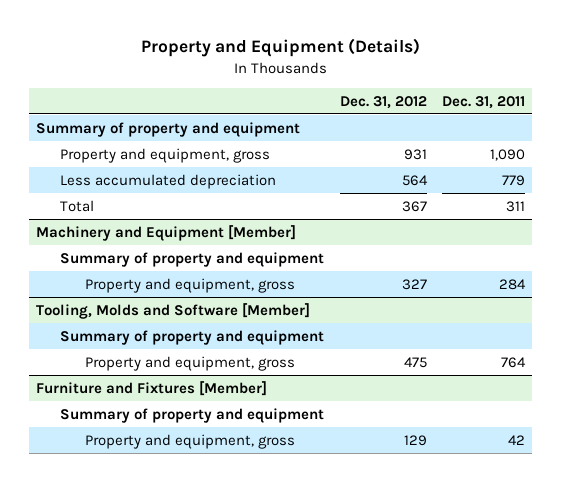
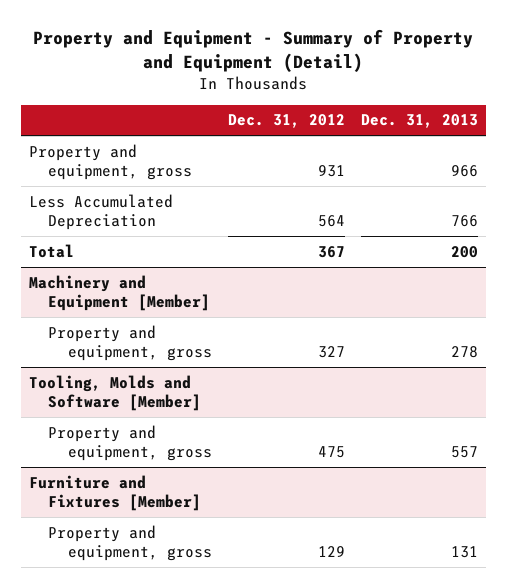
[140,38,420,58] Property and Equipment (Details) -> [33,29,474,73] Property and Equipment - Summary of Property and Equipment (Detail)
[441,95,525,109] Dec. 31, 2011 -> none
none -> [361,114,479,129] Dec. 31, 2013
[36,121,301,137] Summary of property and equipment -> none
[60,173,277,189] Less accumulated depreciation -> [28,193,173,230] Less Accumulated Depreciation
[60,251,325,267] Summary of property and equipment -> none
[60,329,325,345] Summary of property and equipment -> none
[60,407,325,423] Summary of property and equipment -> none

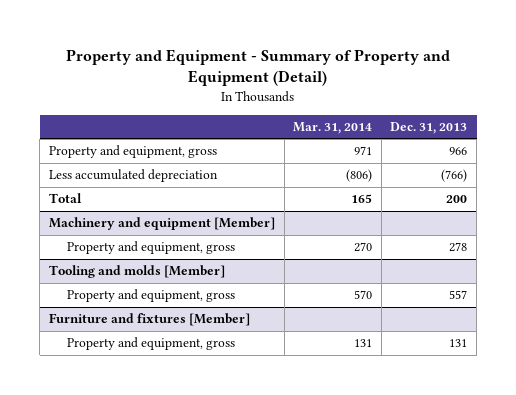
[227,114,345,129] Dec. 31, 2012 -> none
none -> [293,122,373,135] Mar. 31, 2014
[28,193,173,230] Less Accumulated Depreciation -> [48,169,218,183] Less accumulated depreciation
[451,214,479,227] 766 -> [441,169,468,183] (766)
[28,274,211,311] Machinery and Equipment [Member] -> [48,217,275,231] Machinery and equipment [Member]
[28,374,202,411] Tooling, Molds and Software [Member] -> [48,265,225,279] Tooling and molds [Member]
[28,474,202,511] Furniture and Fixtures [Member] -> [48,313,250,327] Furniture and fixtures [Member]

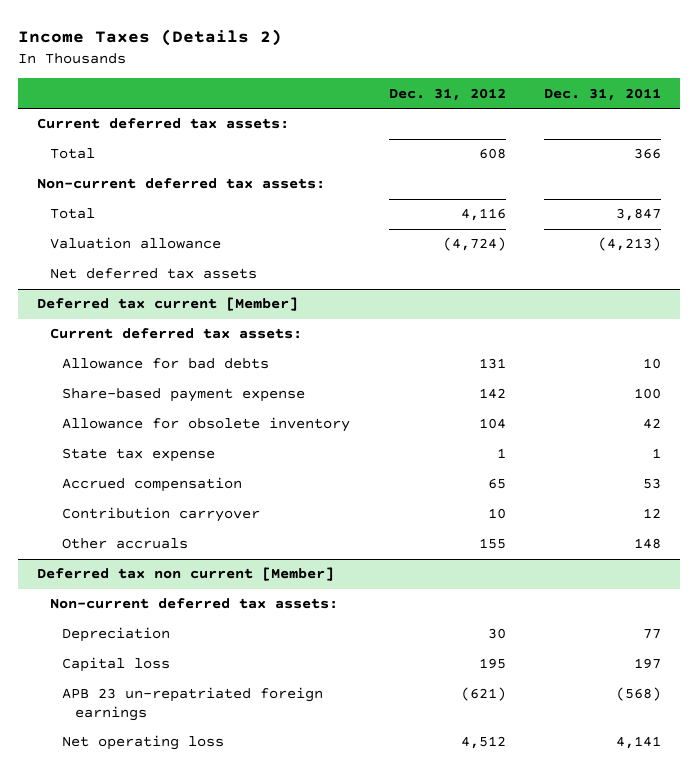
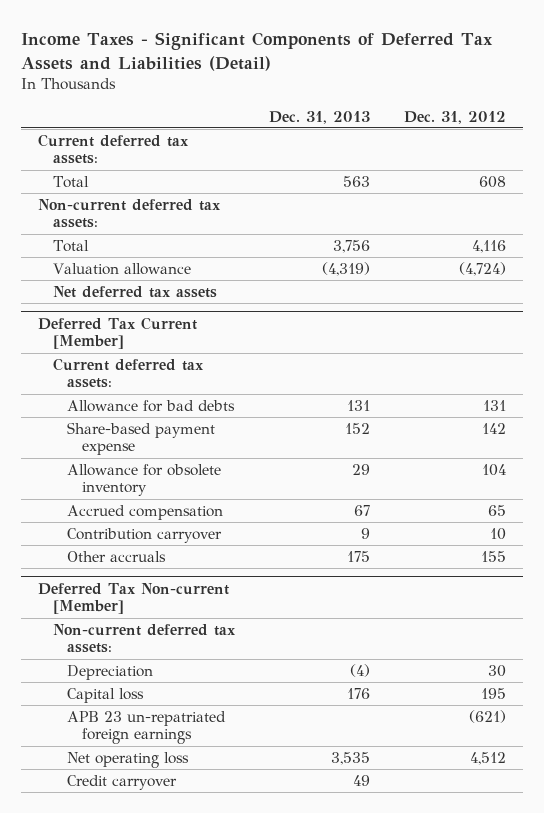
[18,29,283,47] Income Taxes (Details 2) -> [21,31,494,71] Income Taxes - Significant Components of Deferred Tax Assets and Liabilities (Detail)
[544,87,662,101] Dec. 31, 2011 -> none
none -> [268,110,370,124] Dec. 31, 2013
[37,297,299,312] Deferred tax current [Member] -> [38,316,198,350] Deferred Tax Current [Member]
[62,448,216,463] State tax expense -> none
[37,567,335,582] Deferred tax non current [Member] -> [38,582,230,615] Deferred Tax Non-current [Member]
none -> [67,774,178,790] Credit carryover

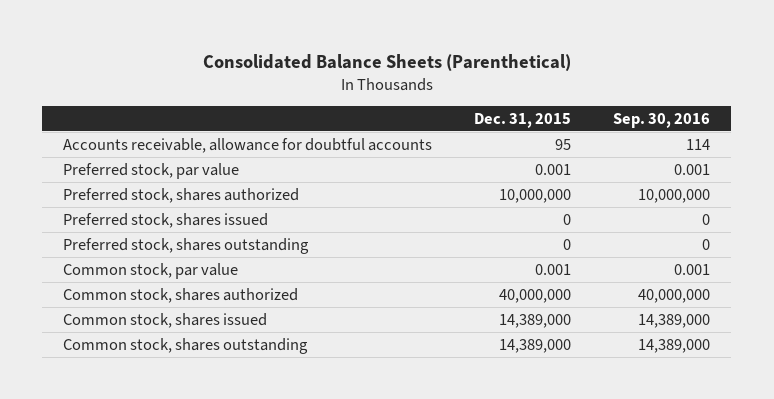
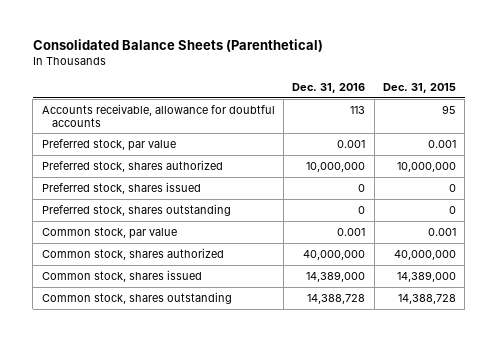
[613,112,711,128] Sep. 30, 2016 -> none
none -> [292,83,366,94] Dec. 31, 2016
[499,338,572,353] 14,389,000 -> [397,293,456,304] 14,388,728

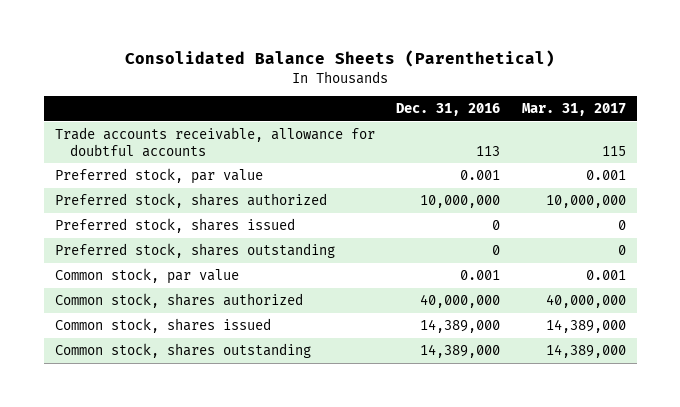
[382,83,456,94] Dec. 31, 2015 -> none
none -> [521,103,626,117] Mar. 31, 2017
[41,103,275,127] Accounts receivable, allowance for doubtful accounts -> [54,127,375,157] Trade accounts receivable, allowance for doubtful accounts
[307,293,366,304] 14,388,728 -> [420,344,501,359] 14,389,000

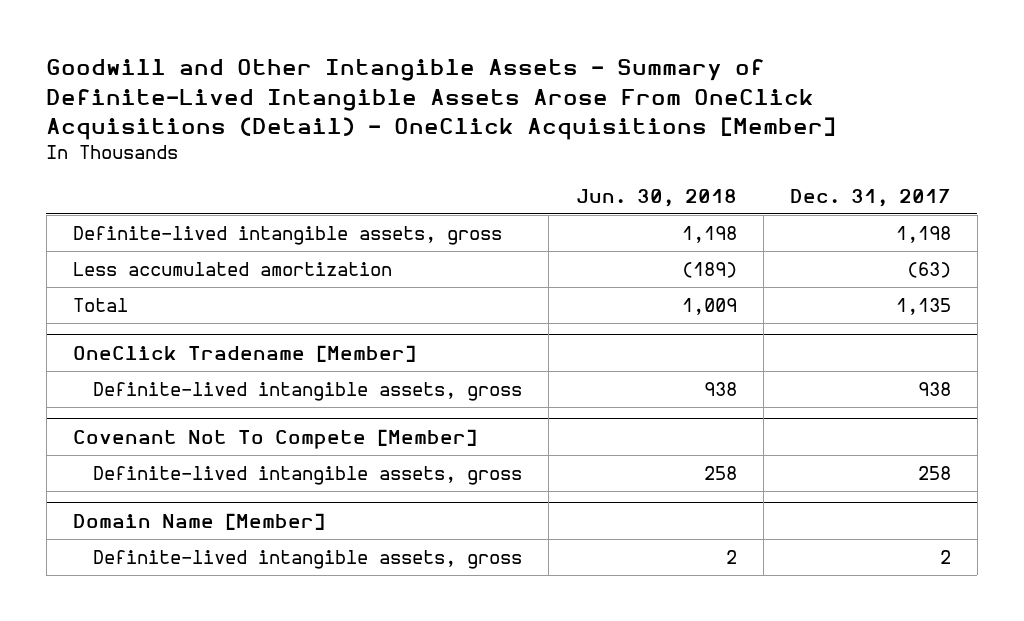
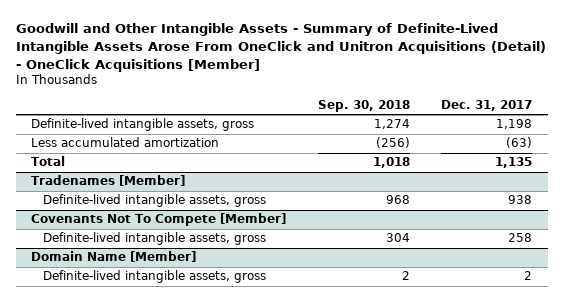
[46,59,837,140] Goodwill and Other Intangible Assets - Summary of Definite-Lived Intangible Assets Arose From OneClick Acquisitions (Detail) - OneClick Acquisitions [Member] -> [15,23,546,72] Goodwill and Other Intangible Assets - Summary of Definite-Lived Intangible Assets Arose From OneClick and Unitron Acquisitions (Detail) - OneClick Acquisitions [Member]
[575,188,737,207] Jun. 30, 2018 -> none
none -> [317,99,410,112] Sep. 30, 2018
[73,344,417,362] OneClick Tradename [Member] -> [31,175,186,187] Tradenames [Member]
[73,428,478,449] Covenant Not To Compete [Member] -> [31,213,287,227] Covenants Not To Compete [Member]

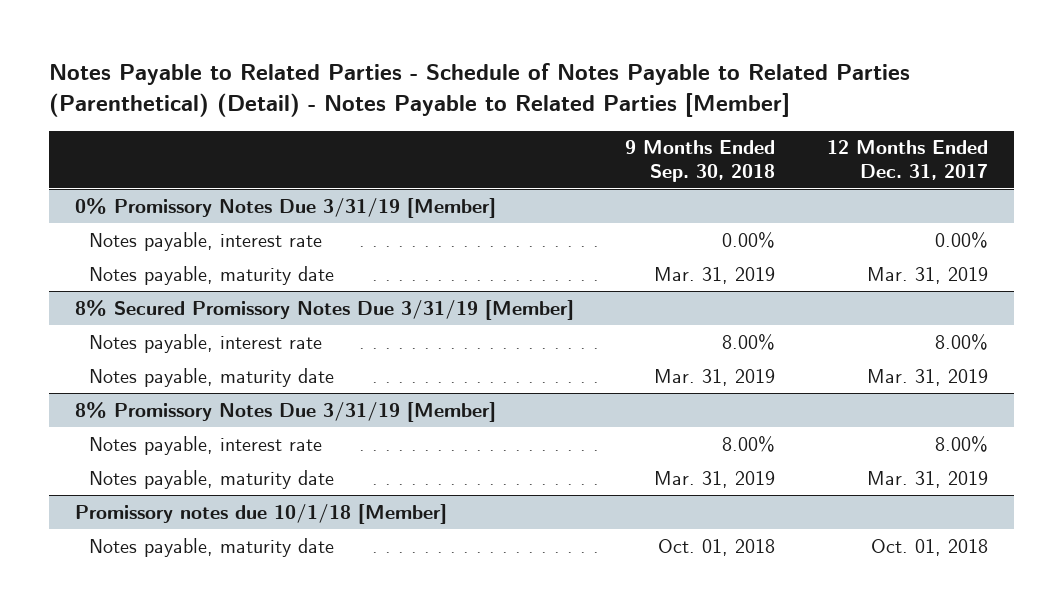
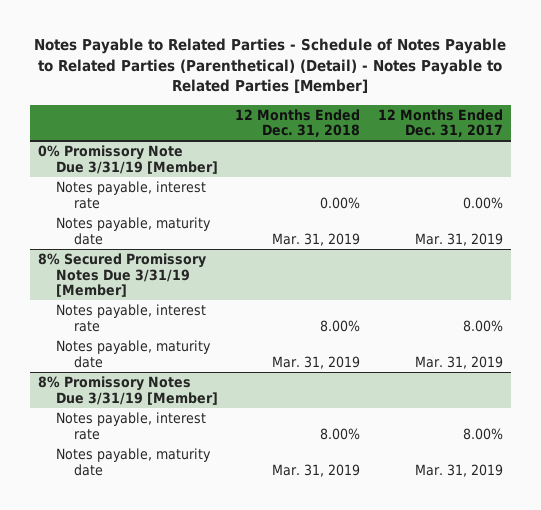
[625,140,776,182] 9 Months Ended Sep. 30, 2018 -> none
none -> [235,108,361,138] 12 Months Ended Dec. 31, 2018
[74,197,496,218] 0% Promissory Notes Due 3/31/19 [Member] -> [38,144,218,174] 0% Promissory Note Due 3/31/19 [Member]
[74,503,447,524] Promissory notes due 10/1/18 [Member] -> none
[88,537,334,557] Notes payable, maturity date -> none

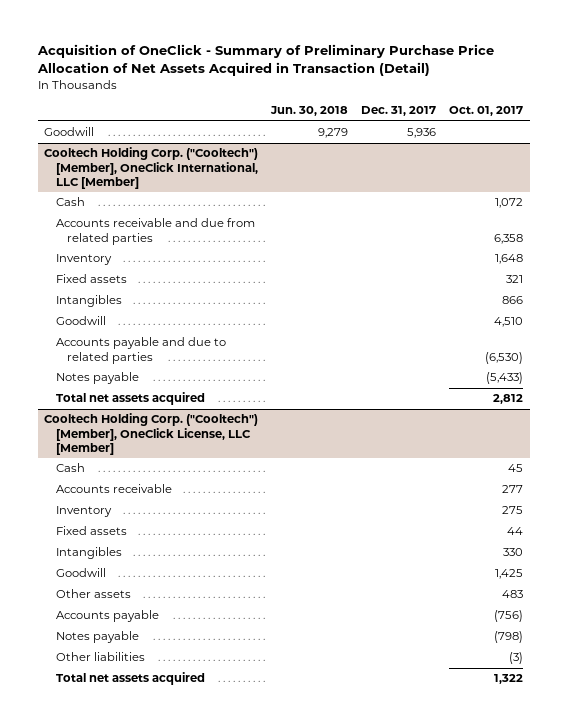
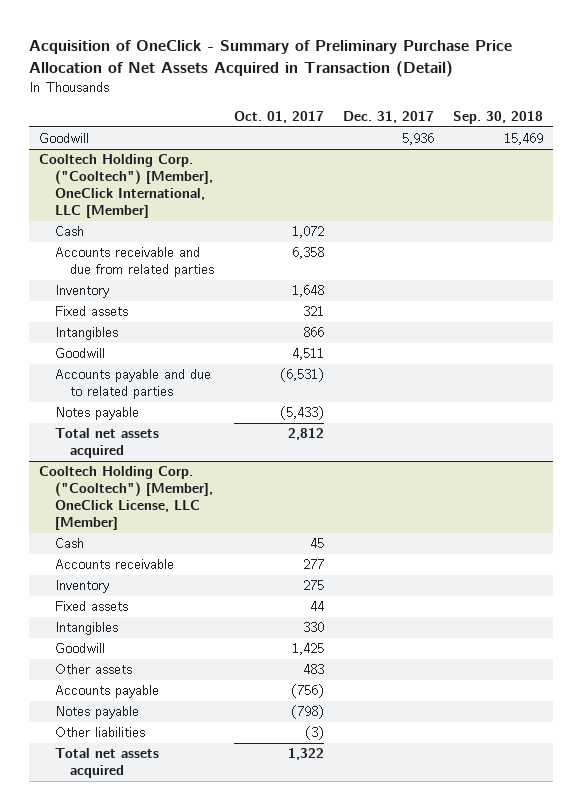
[270,106,349,117] Jun. 30, 2018 -> none
none -> [453,111,544,125] Sep. 30, 2018
[494,317,524,328] 4,510 -> [291,348,324,361] 4,511
[485,351,524,364] (6,530) -> [279,368,324,383] (6,531)

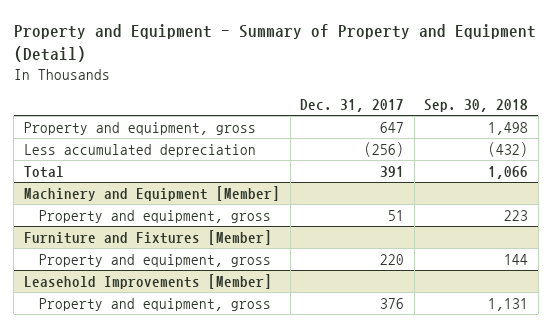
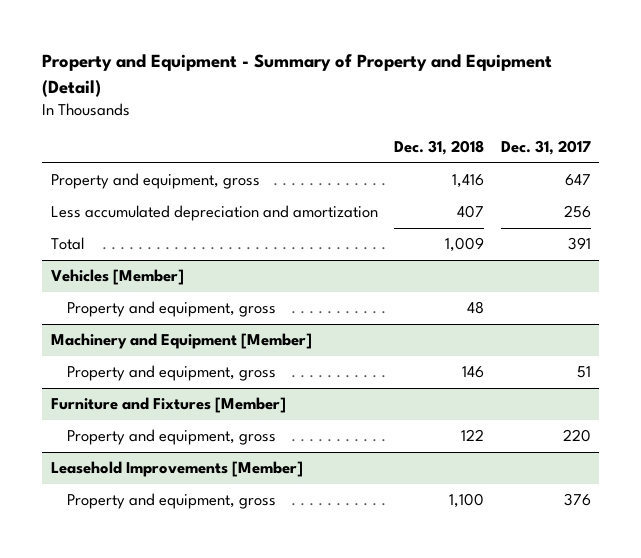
[424,98,529,112] Sep. 30, 2018 -> none
none -> [394,140,485,156] Dec. 31, 2018
[23,143,256,157] Less accumulated depreciation -> [50,205,378,222] Less accumulated depreciation and amortization
[364,141,405,157] (256) -> [563,205,591,219] 256
none -> [50,269,184,286] Vehicles [Member]
none -> [66,301,276,318] Property and equipment, gross

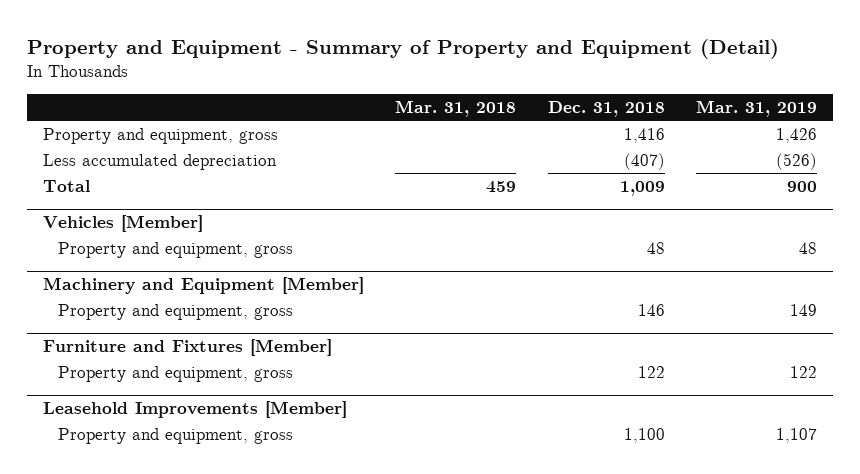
[500,140,591,156] Dec. 31, 2017 -> none
none -> [395,100,517,118] Mar. 31, 2018
none -> [695,100,817,118] Mar. 31, 2019
[50,205,378,222] Less accumulated depreciation and amortization -> [43,153,278,170] Less accumulated depreciation
[457,205,485,219] 407 -> [623,152,665,170] (407)

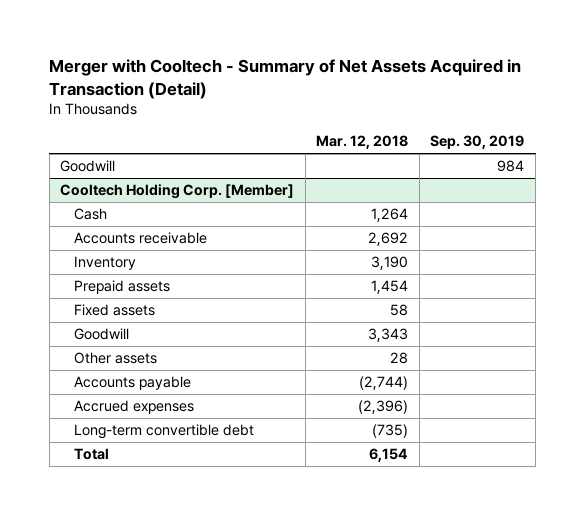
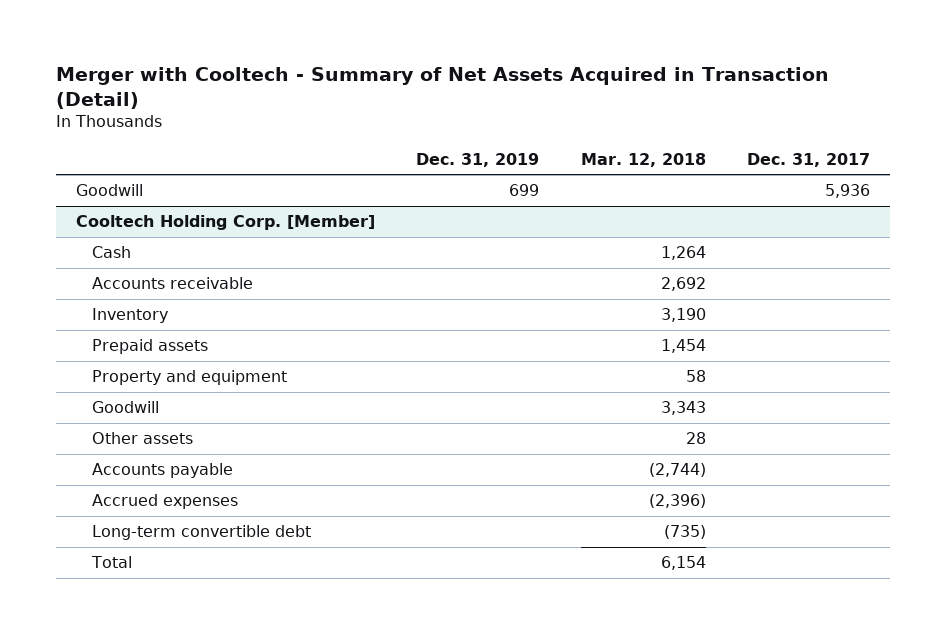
[430,135,525,150] Sep. 30, 2019 -> none
none -> [416,152,540,167] Dec. 31, 2019
none -> [746,152,870,167] Dec. 31, 2017
[73,304,155,317] Fixed assets -> [92,370,288,386] Property and equipment

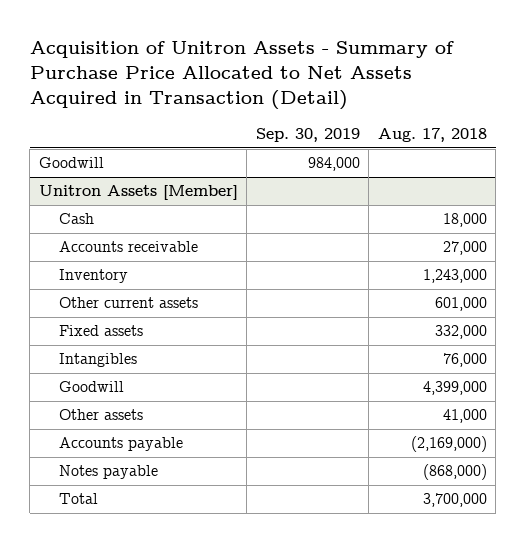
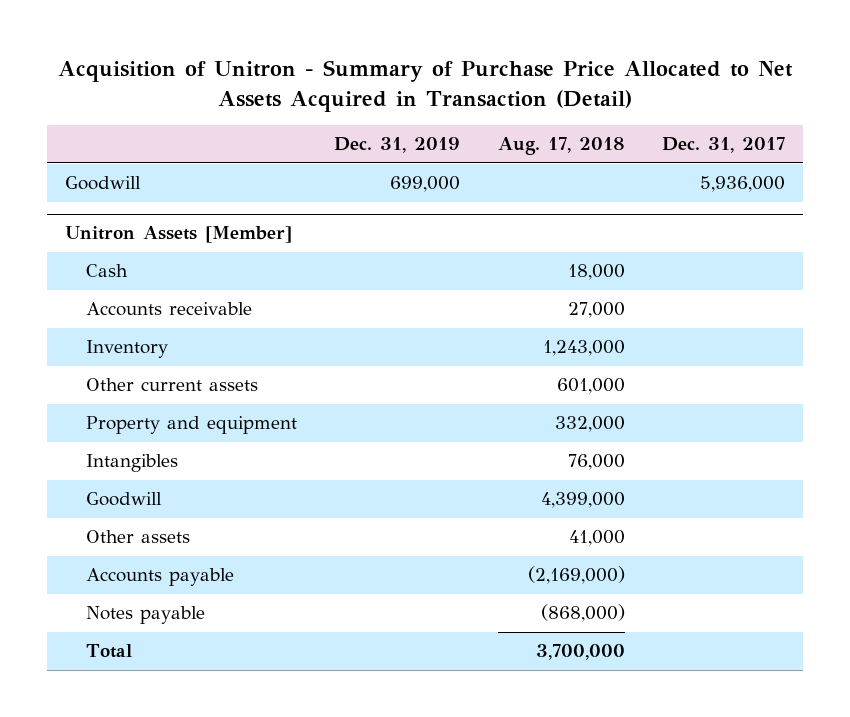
[29,41,454,110] Acquisition of Unitron Assets - Summary of Purchase Price Allocated to Net Assets Acquired in Transaction (Detail) -> [58,60,794,112] Acquisition of Unitron - Summary of Purchase Price Allocated to Net Assets Acquired in Transaction (Detail)
[255,128,360,143] Sep. 30, 2019 -> none
none -> [334,137,461,154] Dec. 31, 2019
none -> [661,137,785,154] Dec. 31, 2017
[59,325,144,337] Fixed assets -> [86,416,298,435] Property and equipment

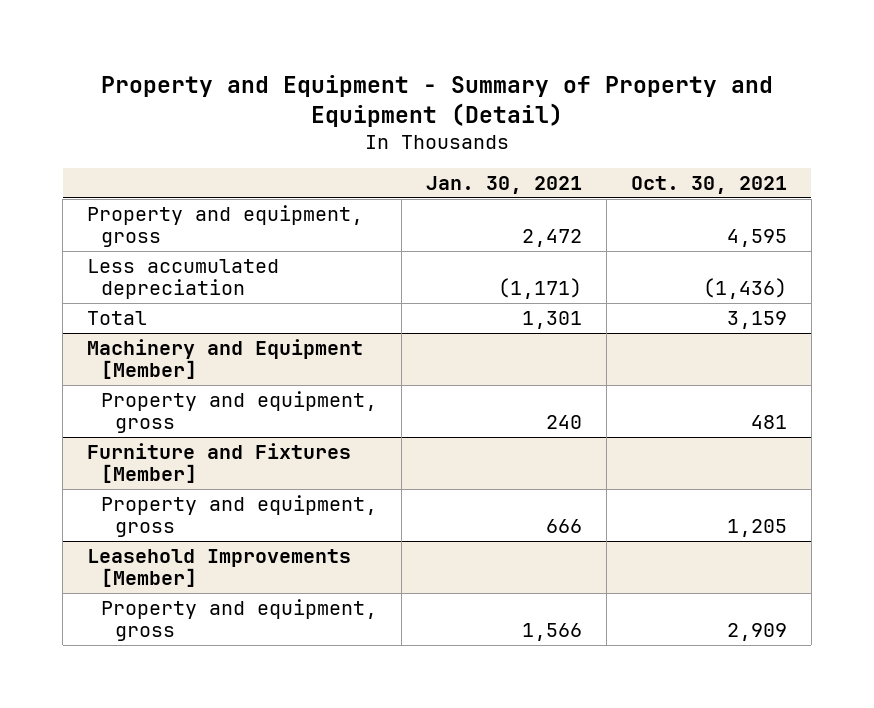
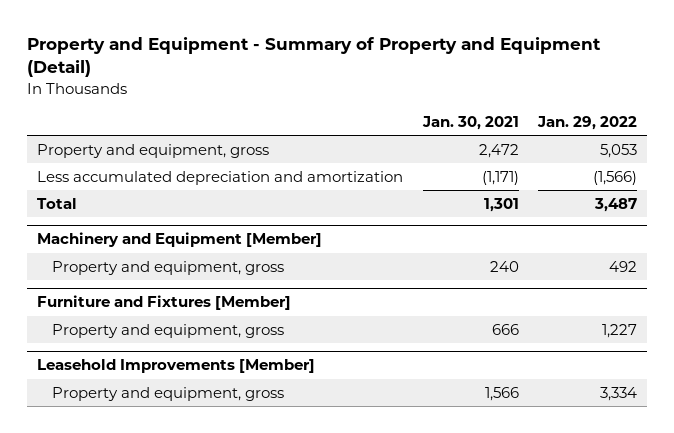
[630,176,787,195] Oct. 30, 2021 -> none
none -> [537,116,638,131] Jan. 29, 2022
[87,258,280,300] Less accumulated depreciation -> [36,170,403,185] Less accumulated depreciation and amortization

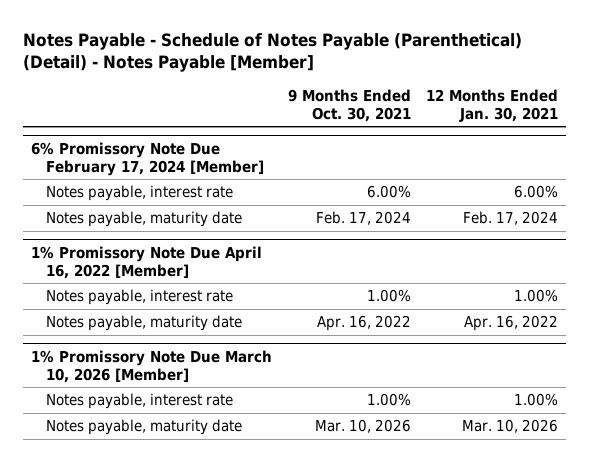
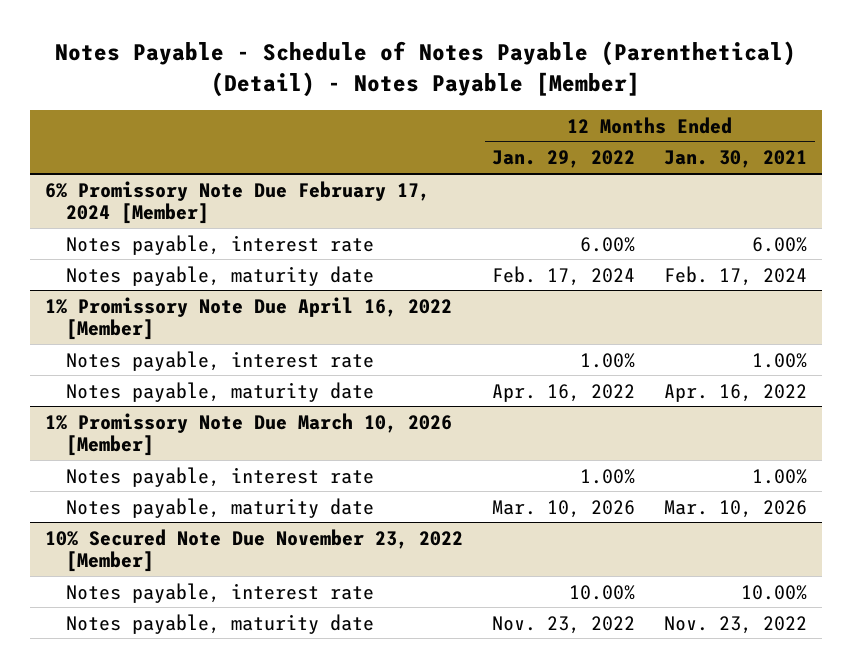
[287,89,411,122] 9 Months Ended Oct. 30, 2021 -> none
none -> [492,150,636,169] Jan. 29, 2022
none -> [44,528,463,573] 10% Secured Note Due November 23, 2022 [Member]
none -> [65,582,374,603] Notes payable, interest rate
none -> [65,613,374,634] Notes payable, maturity date

